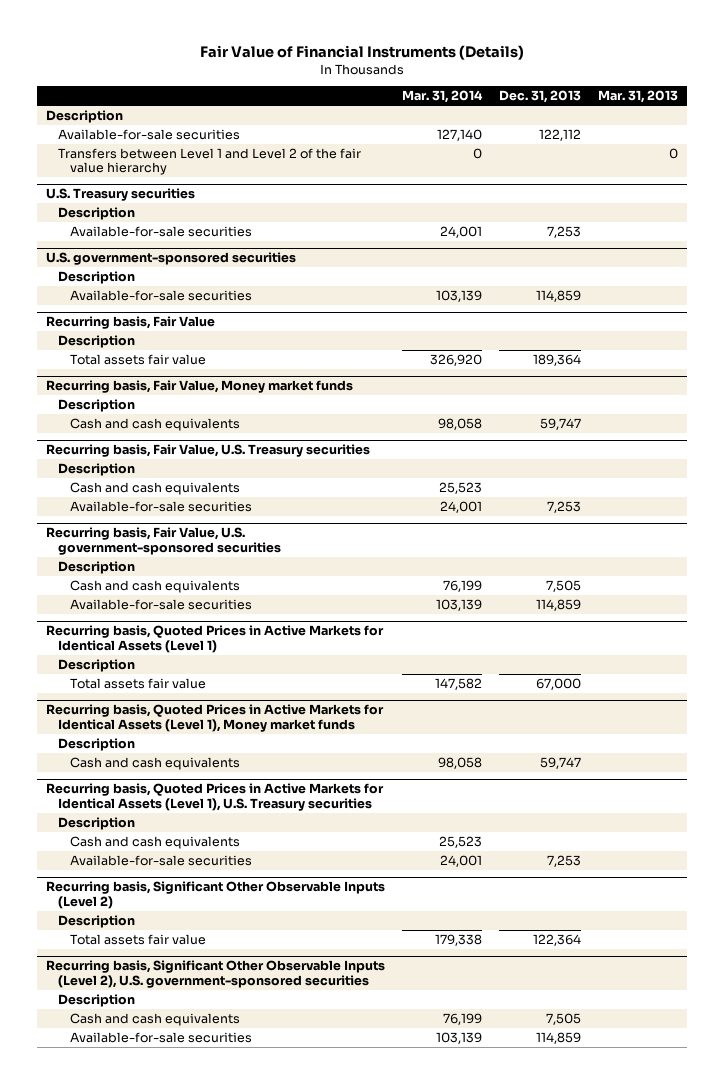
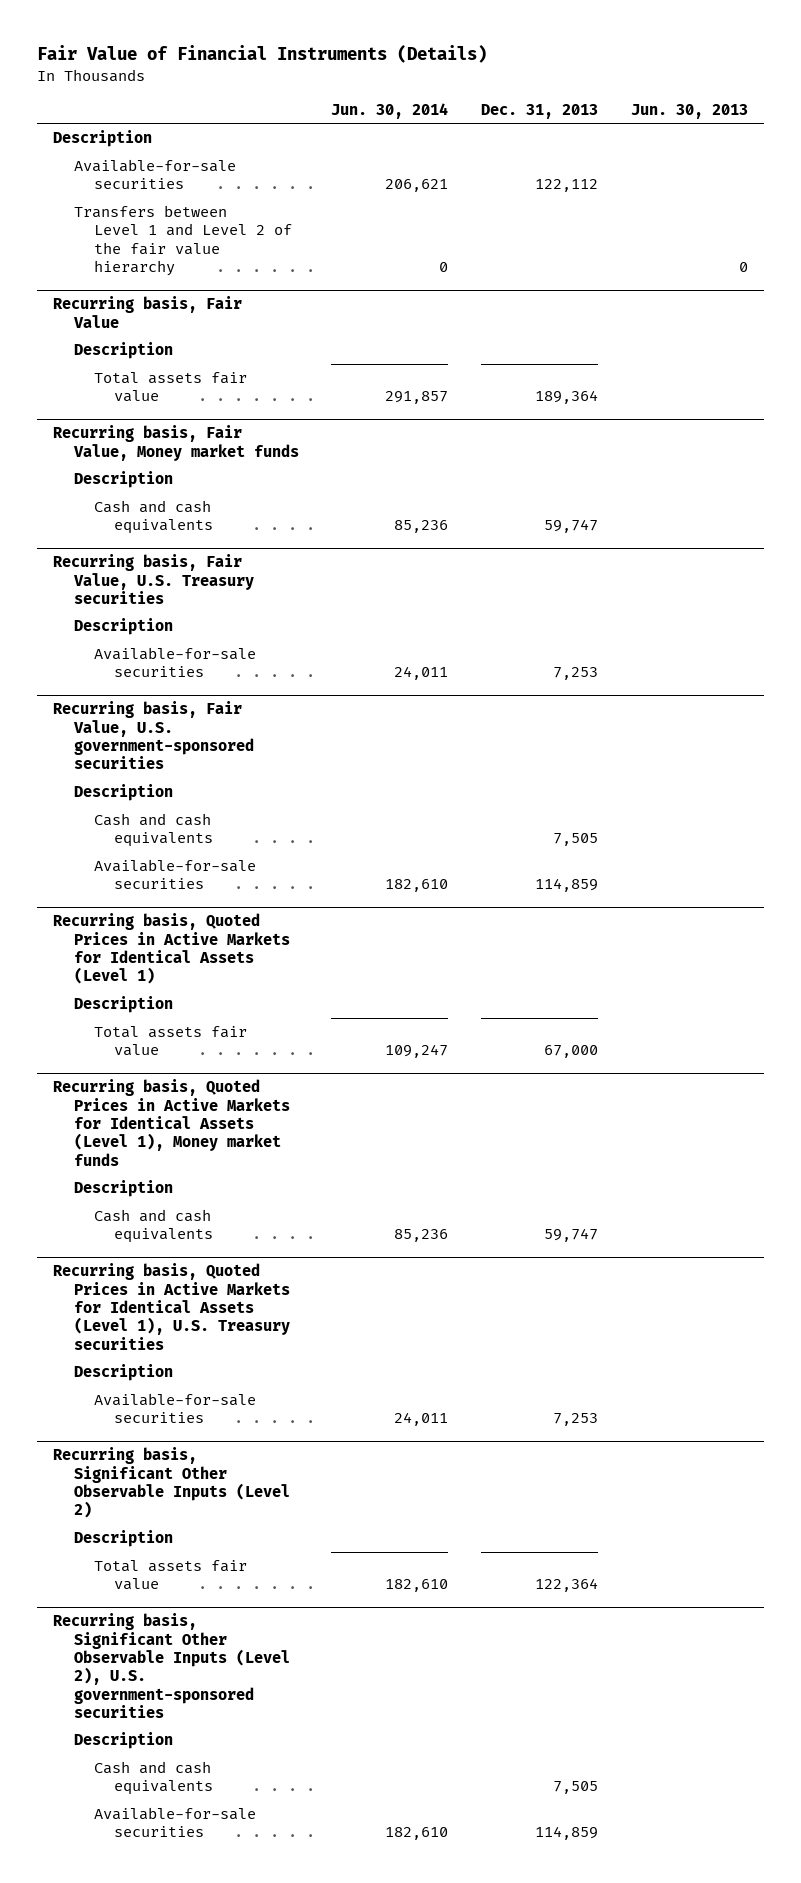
[402,90,484,104] Mar. 31, 2014 -> none
[598,90,679,104] Mar. 31, 2013 -> none
none -> [331,102,449,119] Jun. 30, 2014
none -> [630,103,748,119] Jun. 30, 2013
[45,188,195,202] U.S. Treasury securities -> none
[58,206,136,220] Description -> none
[70,225,253,237] Available-for-sale securities -> none
[45,252,296,266] U.S. government-sponsored securities -> none
[58,270,136,284] Description -> none
[70,289,253,301] Available-for-sale securities -> none
[70,481,241,495] Cash and cash equivalents -> none
[70,835,241,849] Cash and cash equivalents -> none

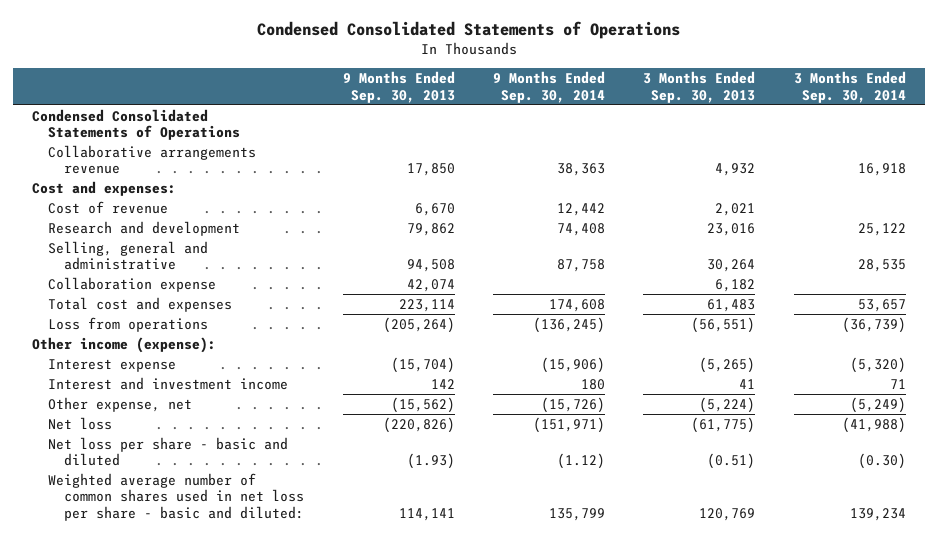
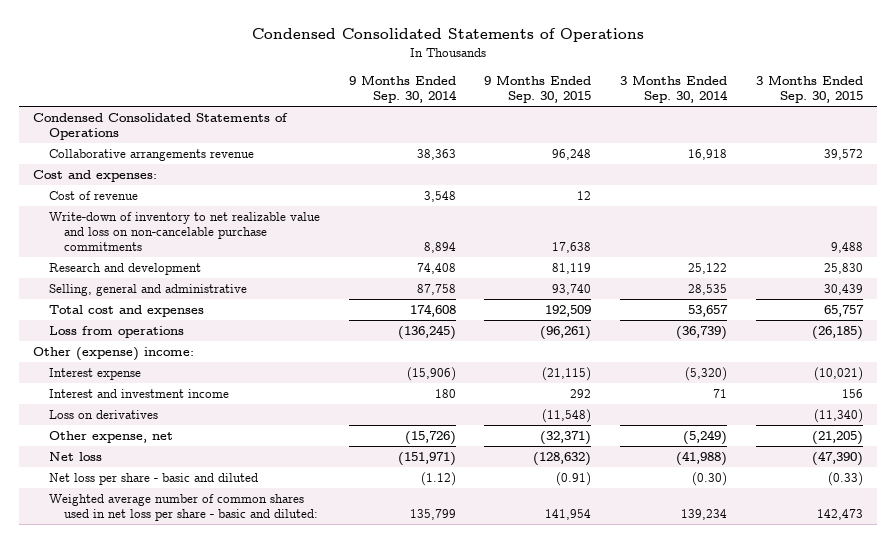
[342,71,455,103] 9 Months Ended Sep. 30, 2013 -> none
[643,71,756,103] 3 Months Ended Sep. 30, 2013 -> none
none -> [484,75,592,104] 9 Months Ended Sep. 30, 2015
none -> [755,75,863,104] 3 Months Ended Sep. 30, 2015
[556,202,605,216] 12,442 -> [423,191,456,203] 3,548
none -> [48,212,320,252] Write-down of inventory to net realizable value and loss on non-cancelable purchase commitments
[48,276,217,292] Collaboration expense -> none
[32,336,217,353] Other income (expense): -> [33,347,195,362] Other (expense) income:
none -> [48,410,158,420] Loss on derivatives

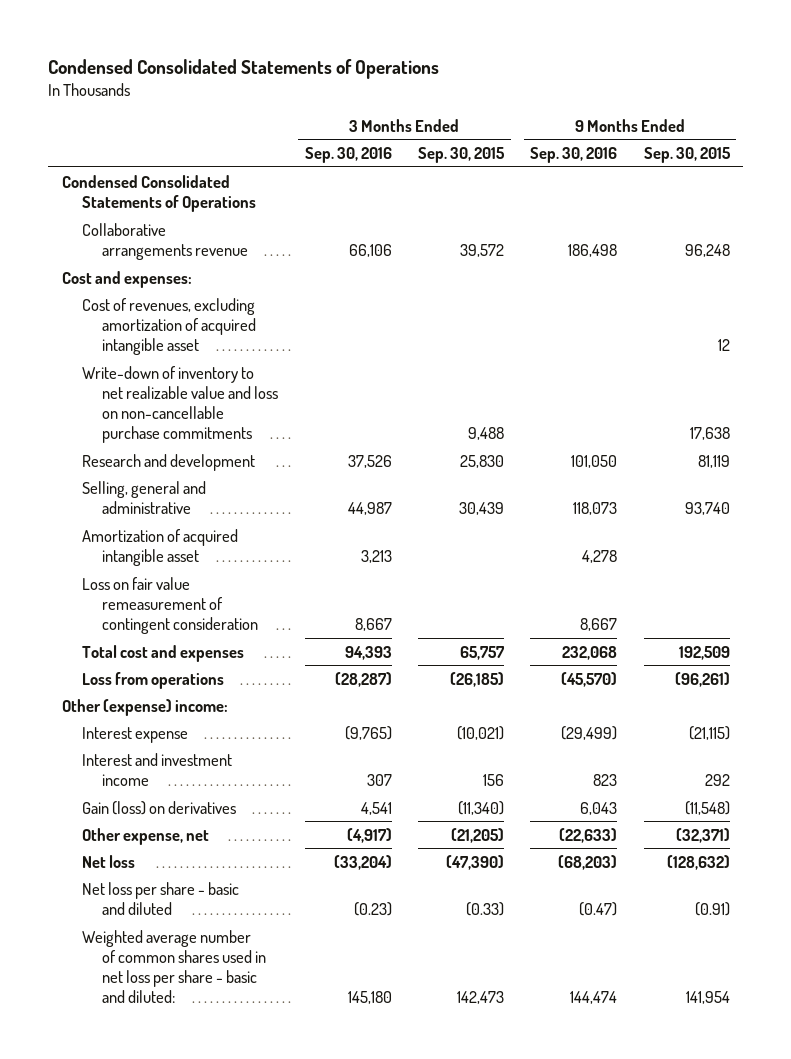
[348,75,457,104] 9 Months Ended Sep. 30, 2014 -> none
[620,75,729,104] 3 Months Ended Sep. 30, 2014 -> none
none -> [304,147,392,164] Sep. 30, 2016
none -> [530,147,618,164] Sep. 30, 2016
[48,191,138,201] Cost of revenue -> none
none -> [81,297,257,356] Cost of revenues, excluding amortization of acquired intangible asset
[48,212,320,252] Write-down of inventory to net realizable value and loss on non-cancelable purchase commitments -> [81,365,279,444] Write-down of inventory to net realizable value and loss on non-cancellable purchase commitments
none -> [81,528,238,566] Amortization of acquired intangible asset
none -> [81,576,259,635] Loss on fair value remeasurement of contingent consideration
[48,410,158,420] Loss on derivatives -> [81,800,236,815] Gain (loss) on derivatives

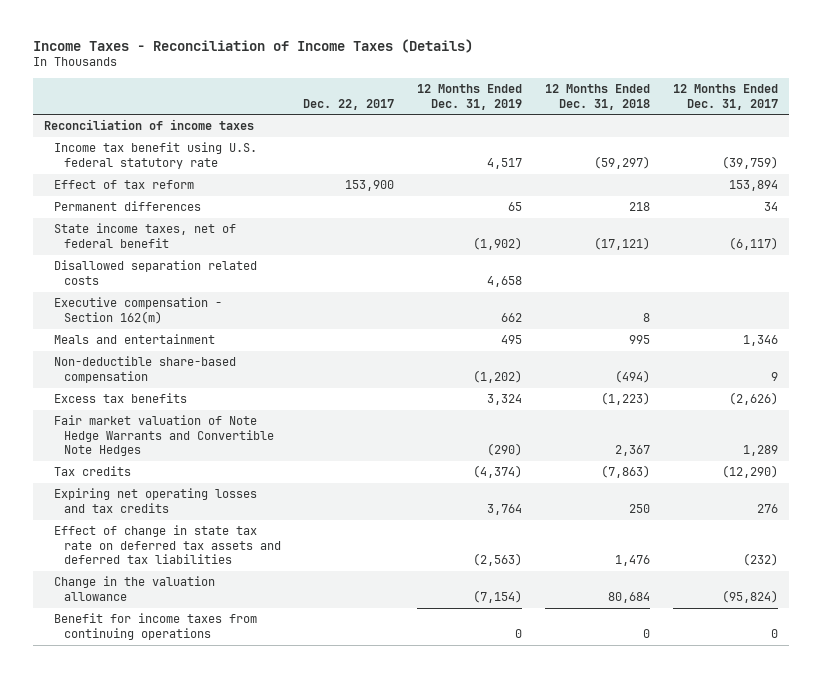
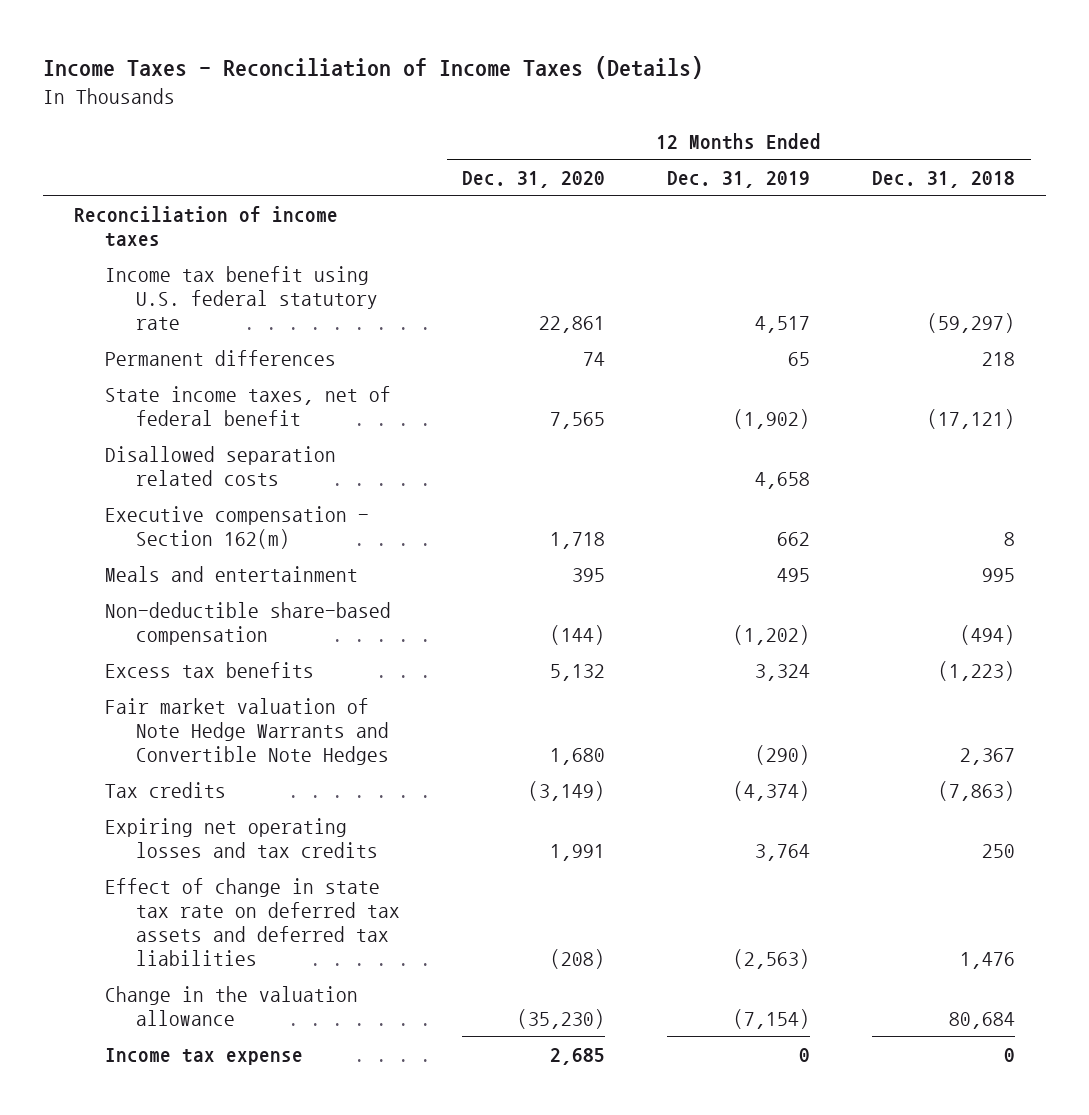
[303,98,395,110] Dec. 22, 2017 -> none
[672,83,778,110] 12 Months Ended Dec. 31, 2017 -> none
none -> [462,170,606,188] Dec. 31, 2020
[53,180,194,190] Effect of tax reform -> none
[53,613,257,640] Benefit for income taxes from continuing operations -> [104,1047,303,1065] Income tax expense

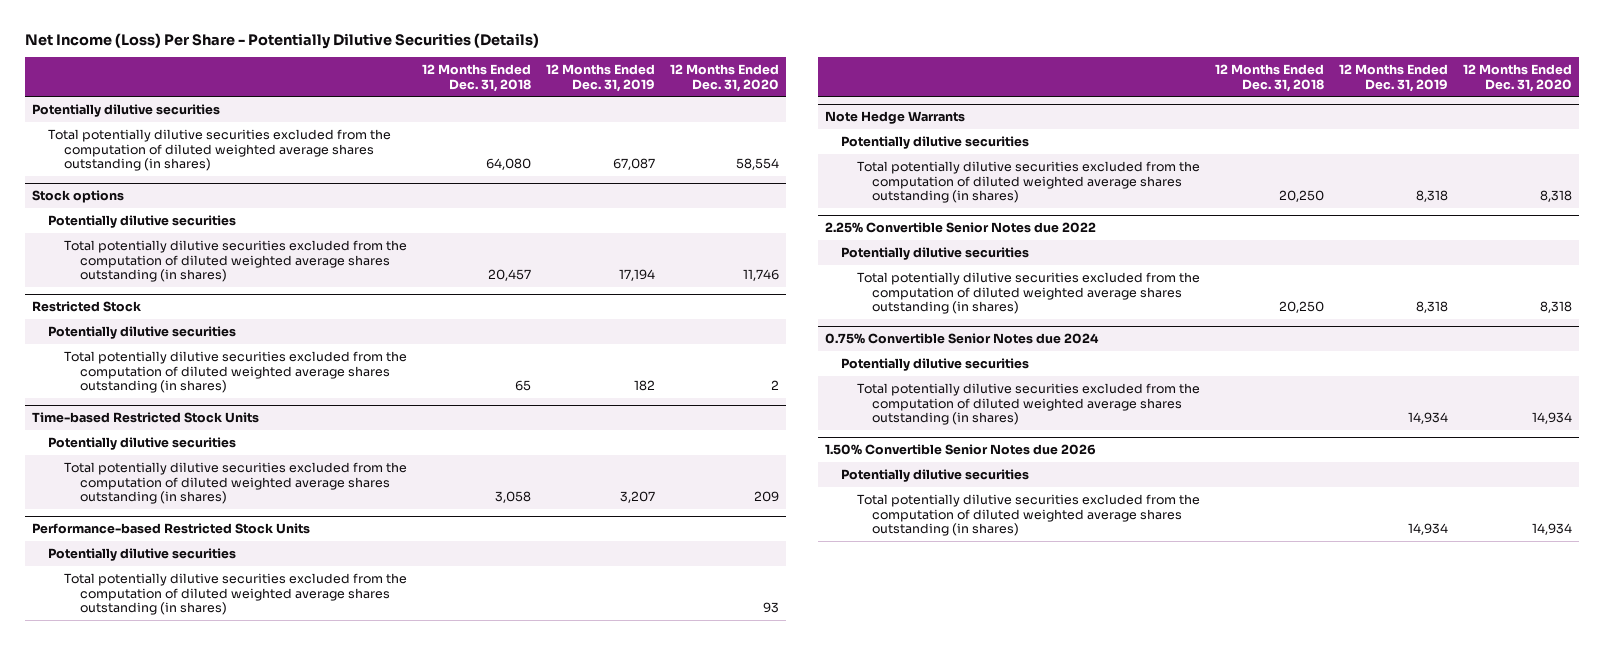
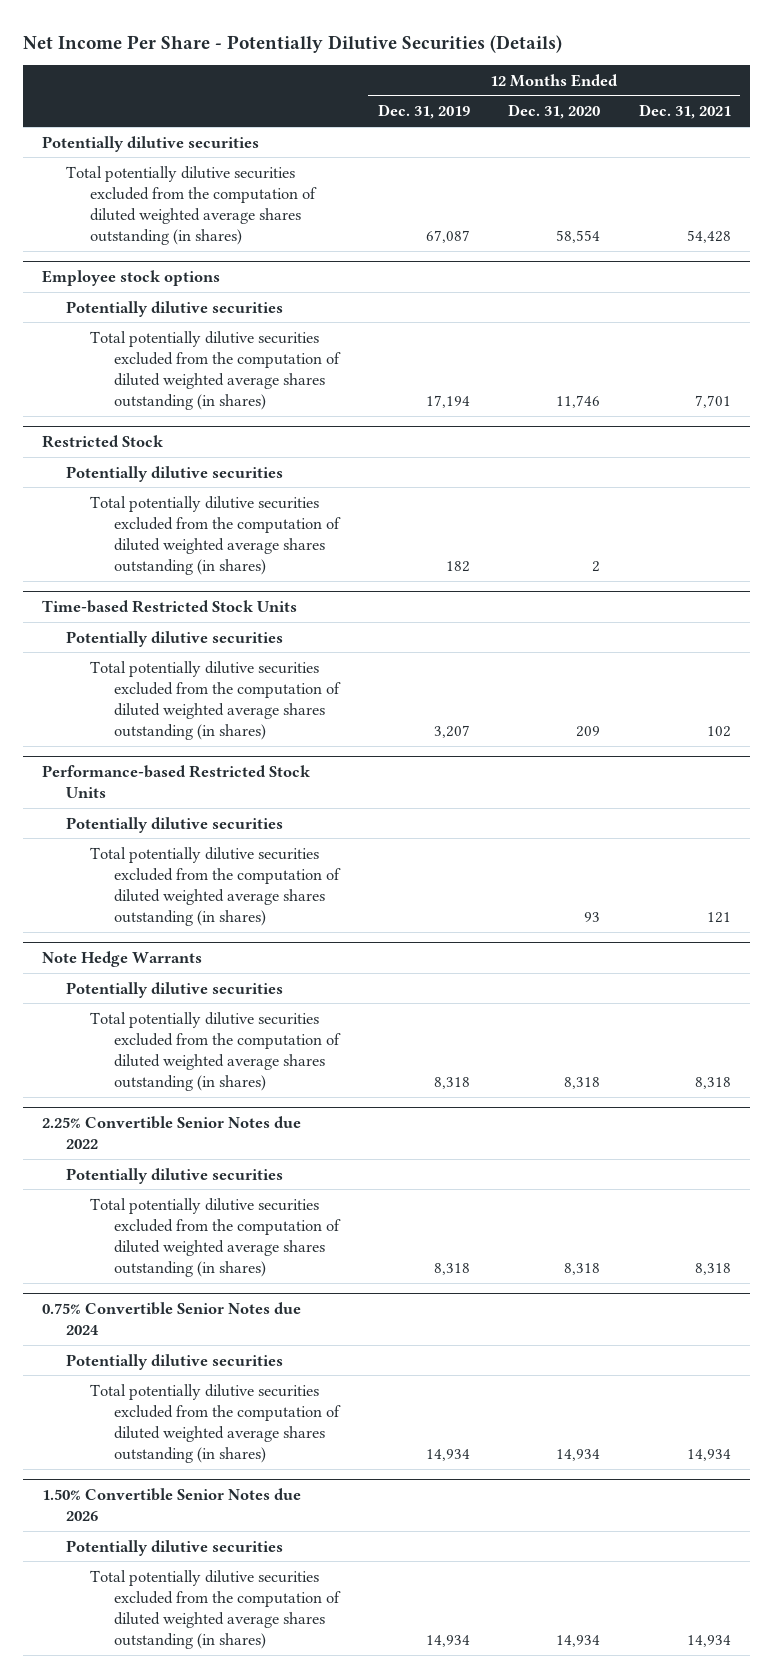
[24,32,539,49] Net Income (Loss) Per Share - Potentially Dilutive Securities (Details) -> [22,34,562,53] Net Income Per Share - Potentially Dilutive Securities (Details)
[421,64,531,92] 12 Months Ended Dec. 31, 2018 -> none
none -> [638,104,731,120] Dec. 31, 2021
[32,190,125,204] Stock options -> [41,270,220,287] Employee stock options

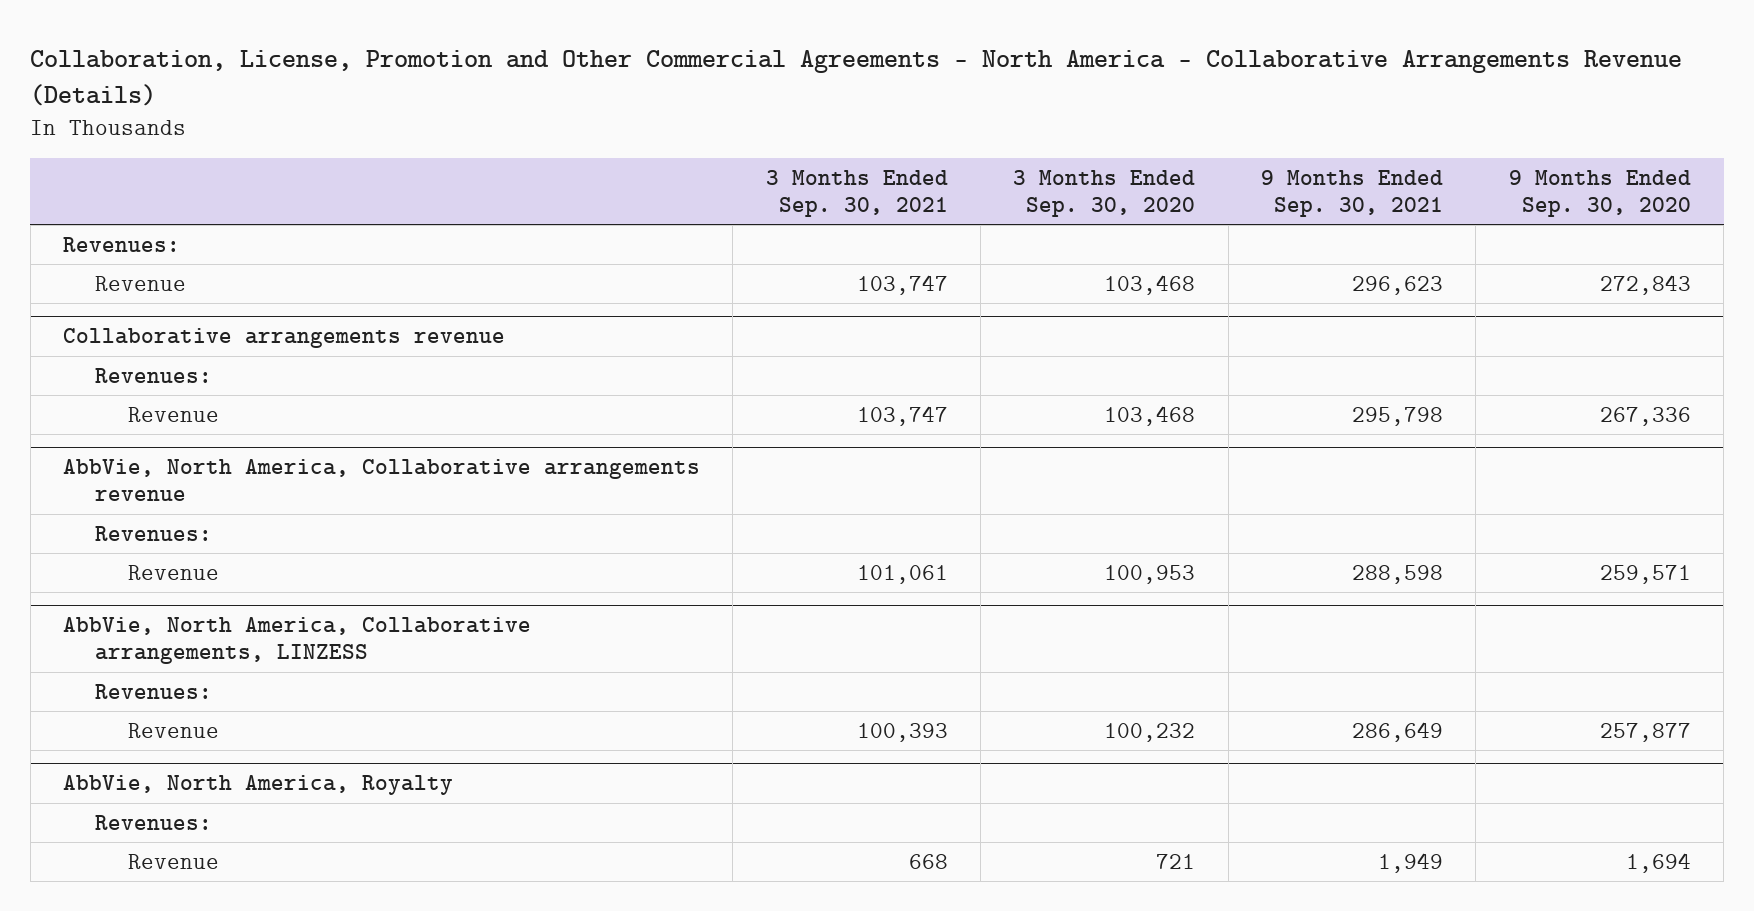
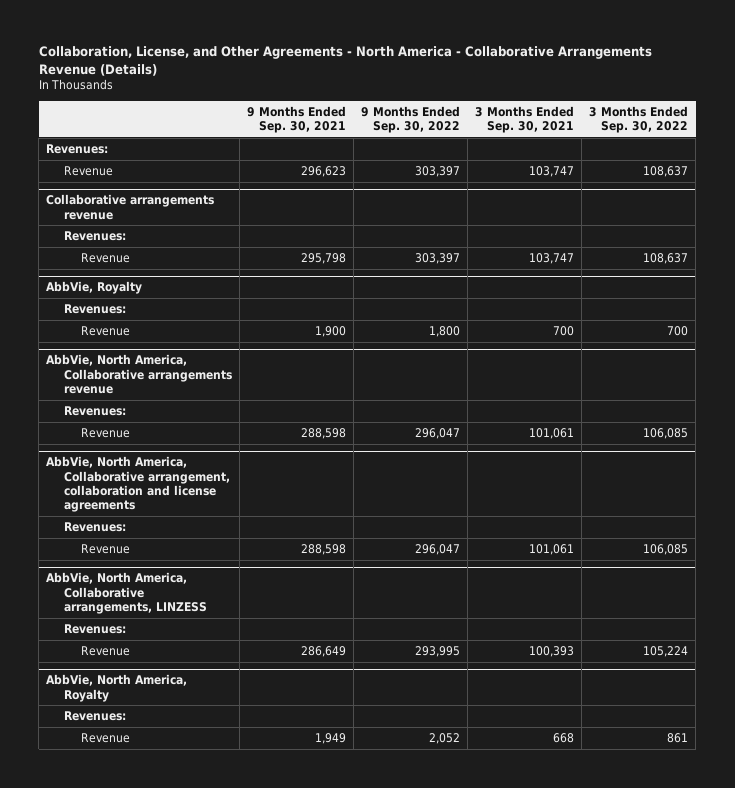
[30,49,1683,106] Collaboration, License, Promotion and Other Commercial Agreements - North America - Collaborative Arrangements Revenue (Details) -> [38,46,652,77] Collaboration, License, and Other Agreements - North America - Collaborative Arrangements Revenue (Details)
[1013,169,1196,217] 3 Months Ended Sep. 30, 2020 -> none
[1508,169,1691,217] 9 Months Ended Sep. 30, 2020 -> none
none -> [360,105,460,134] 9 Months Ended Sep. 30, 2022
none -> [589,105,689,134] 3 Months Ended Sep. 30, 2022
none -> [46,281,143,295] AbbVie, Royalty
none -> [63,304,126,315] Revenues:
none -> [81,326,131,337] Revenue
none -> [46,456,230,513] AbbVie, North America, Collaborative arrangement, collaboration and license agreements
none -> [63,522,126,533] Revenues:
none -> [81,544,131,555] Revenue

